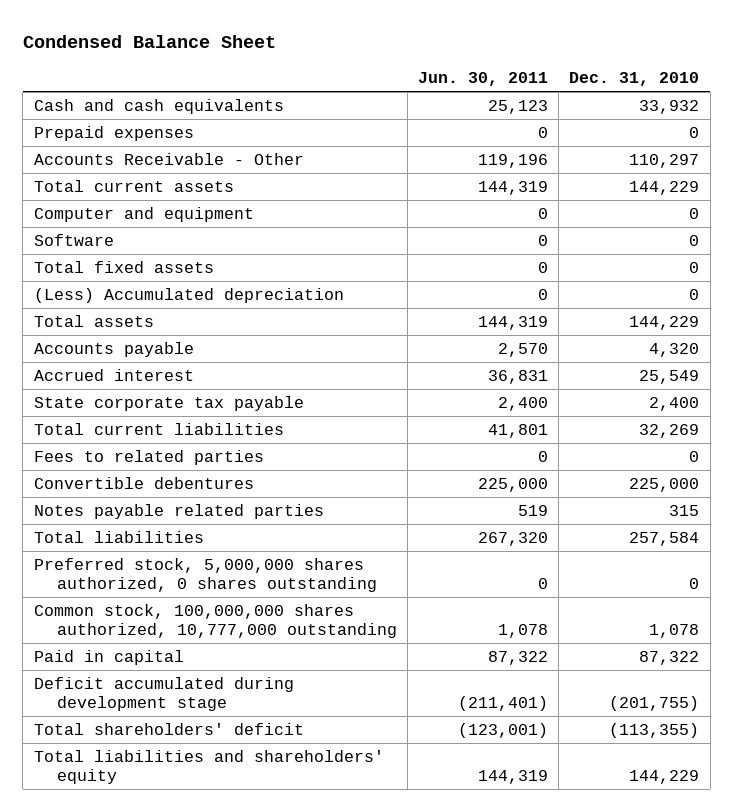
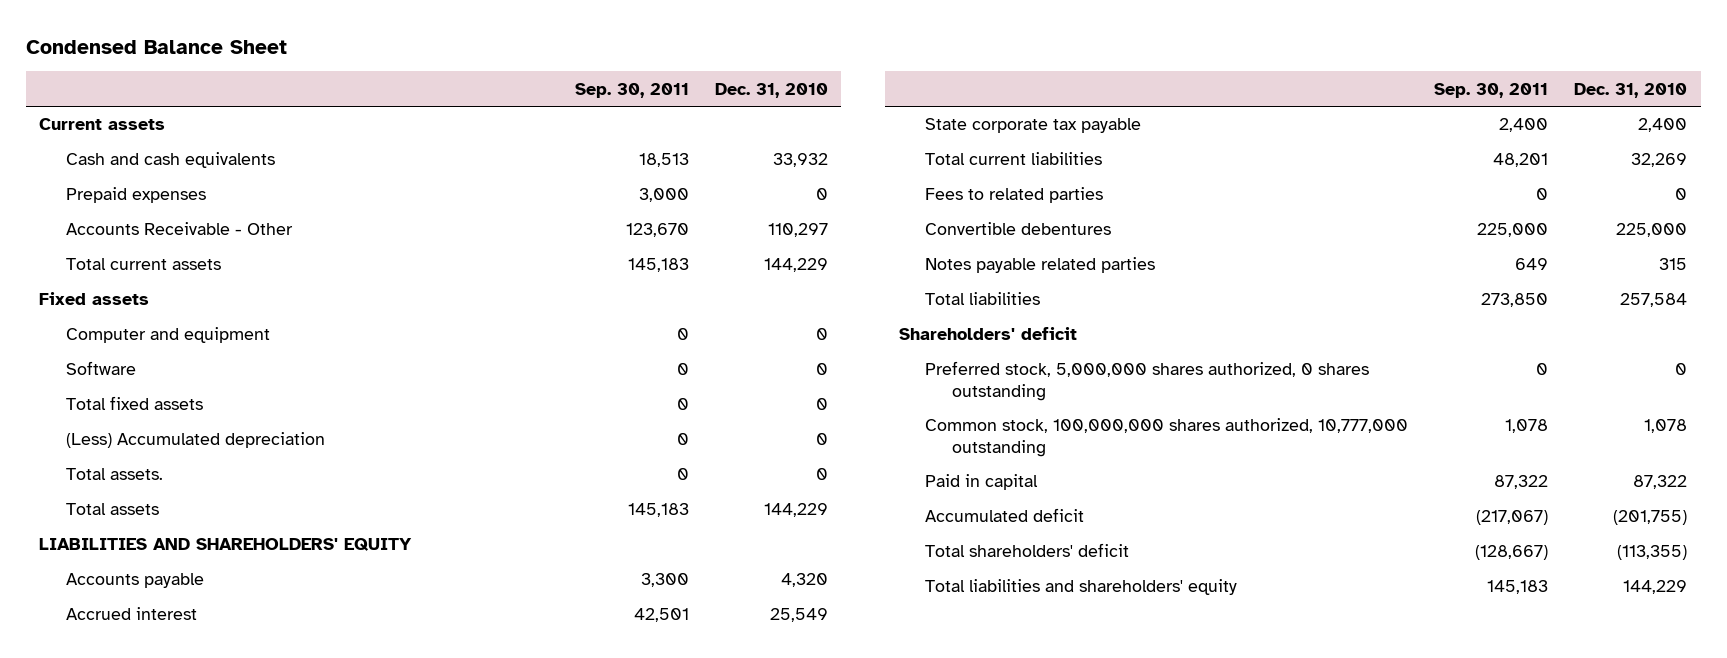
[418,72,549,87] Jun. 30, 2011 -> none
none -> [575,82,690,98] Sep. 30, 2011
none -> [39,118,166,131] Current assets
none -> [39,292,150,306] Fixed assets
none -> [65,468,163,481] Total assets.
none -> [39,538,413,552] LIABILITIES AND SHAREHOLDERS' EQUITY
none -> [898,327,1077,341] Shareholders' deficit
[33,676,294,712] Deficit accumulated during development stage -> [925,508,1085,523] Accumulated deficit

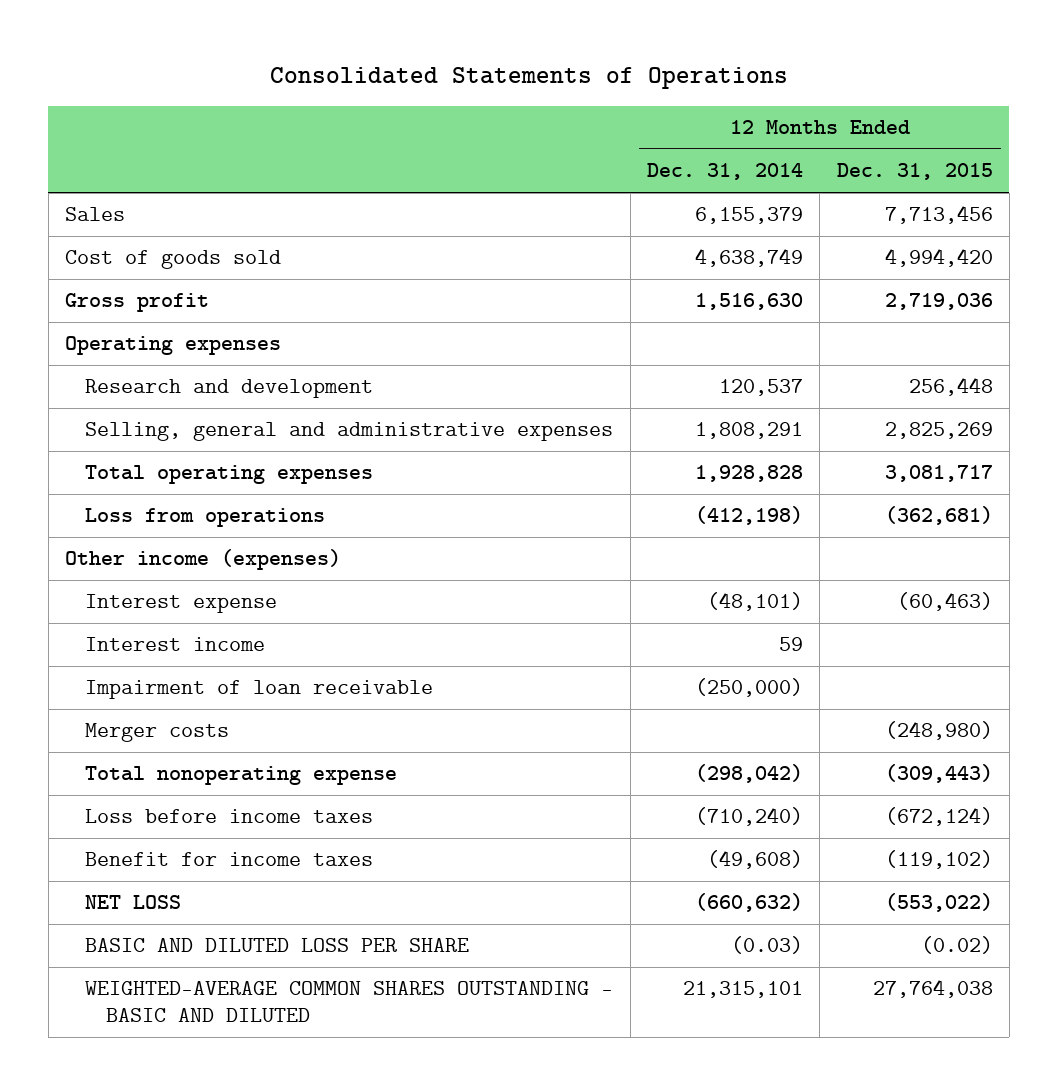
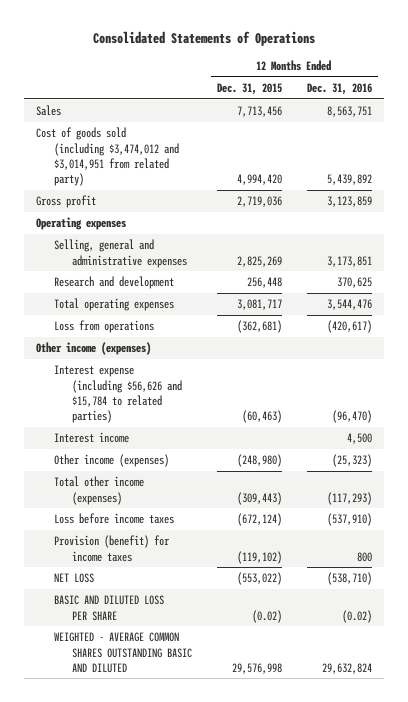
[646,163,803,181] Dec. 31, 2014 -> none
none -> [306,83,372,96] Dec. 31, 2016
[65,250,282,270] Cost of goods sold -> [36,127,180,187] Cost of goods sold (including $3,474,012 and $3,014,951 from related party)
[85,379,374,399] Research and development -> [54,276,175,290] Research and development
[85,594,278,614] Interest expense -> [54,365,182,424] Interest expense (including $56,626 and $15,784 to related parties)
[85,680,434,700] Impairment of loan receivable -> none
[85,723,230,743] Merger costs -> [54,454,170,468] Other income (expenses)
[85,766,398,786] Total nonoperating expense -> [54,476,145,505] Total other income (expenses)
[85,852,374,867] Benefit for income taxes -> [54,535,171,562] Provision (benefit) for income taxes
[85,981,614,1023] WEIGHTED-AVERAGE COMMON SHARES OUTSTANDING - BASIC AND DILUTED -> [54,632,192,673] WEIGHTED - AVERAGE COMMON SHARES OUTSTANDING BASIC AND DILUTED
[872,979,993,999] 27,764,038 -> [231,662,282,674] 29,576,998

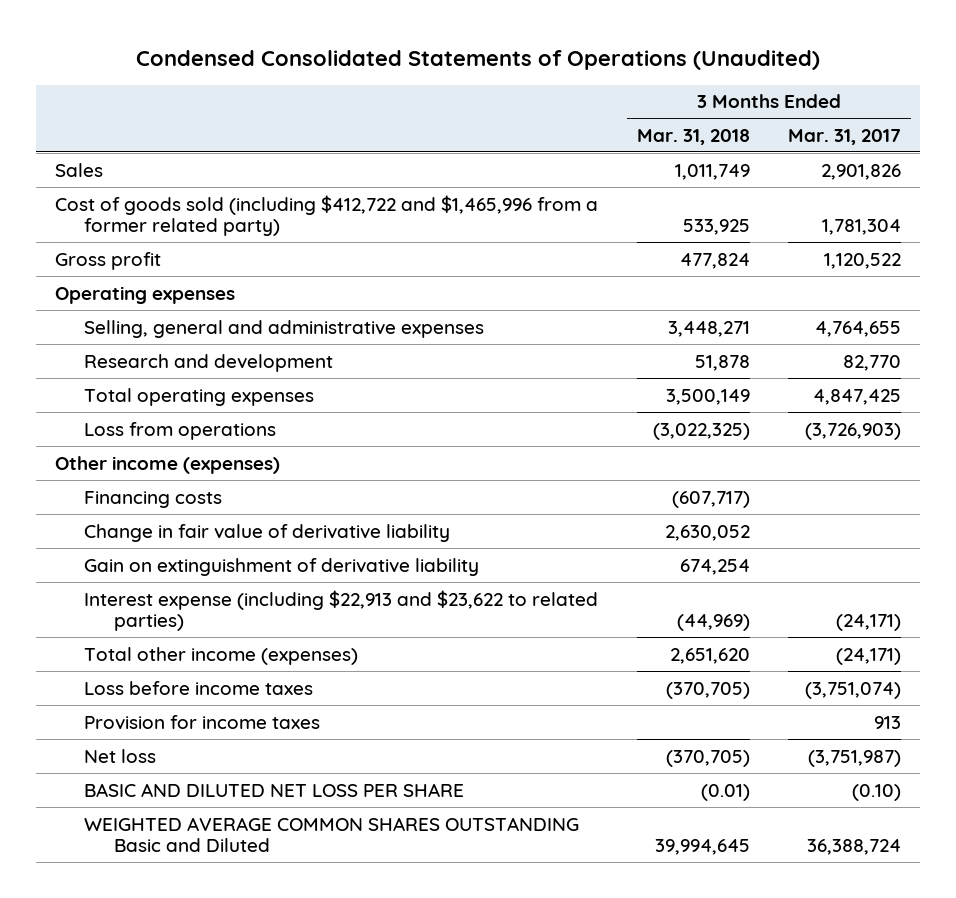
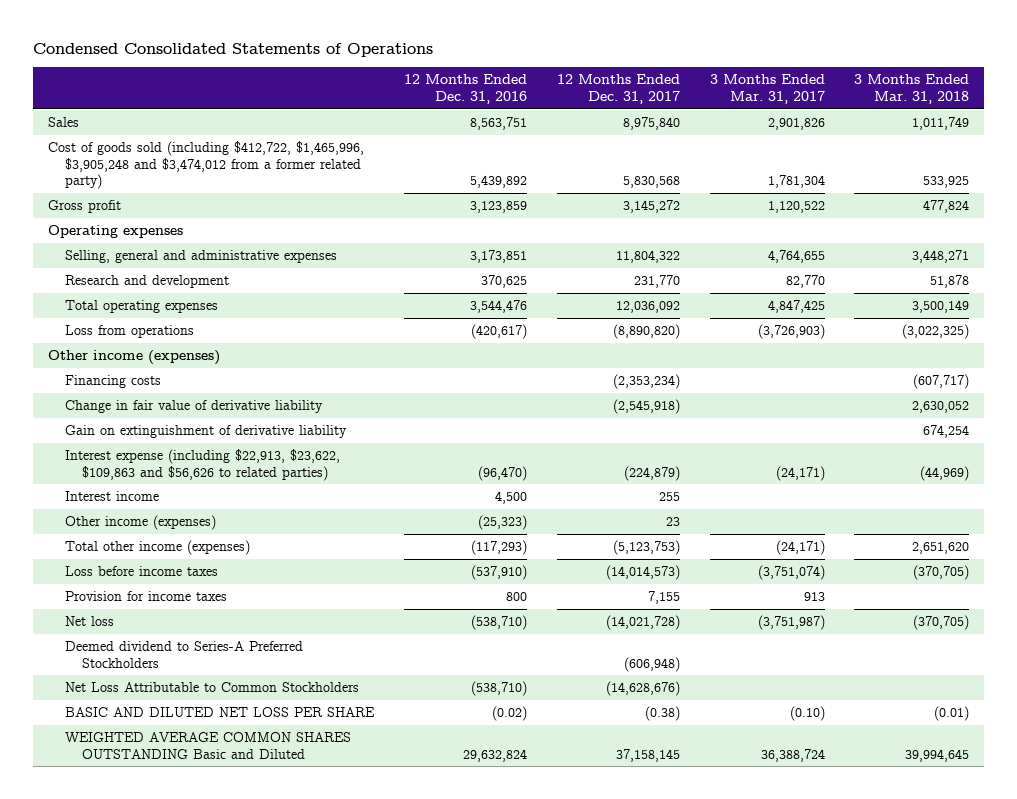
[136,49,821,70] Condensed Consolidated Statements of Operations (Unaudited) -> [33,42,434,57] Condensed Consolidated Statements of Operations
none -> [403,74,527,104] 12 Months Ended Dec. 31, 2016
none -> [556,74,680,104] 12 Months Ended Dec. 31, 2017
[55,194,599,237] Cost of goods sold (including $412,722 and $1,465,996 from a former related party) -> [47,141,364,189] Cost of goods sold (including $412,722, $1,465,996, $3,905,248 and $3,474,012 from a former related party)
[84,589,599,632] Interest expense (including $22,913 and $23,622 to related parties) -> [65,449,341,481] Interest expense (including $22,913, $23,622, $109,863 and $56,626 to related parties)
none -> [65,491,160,502] Interest income
none -> [65,515,217,531] Other income (expenses)
none -> [65,641,304,668] Deemed dividend to Series-A Preferred Stockholders
none -> [65,682,360,693] Net Loss Attributable to Common Stockholders

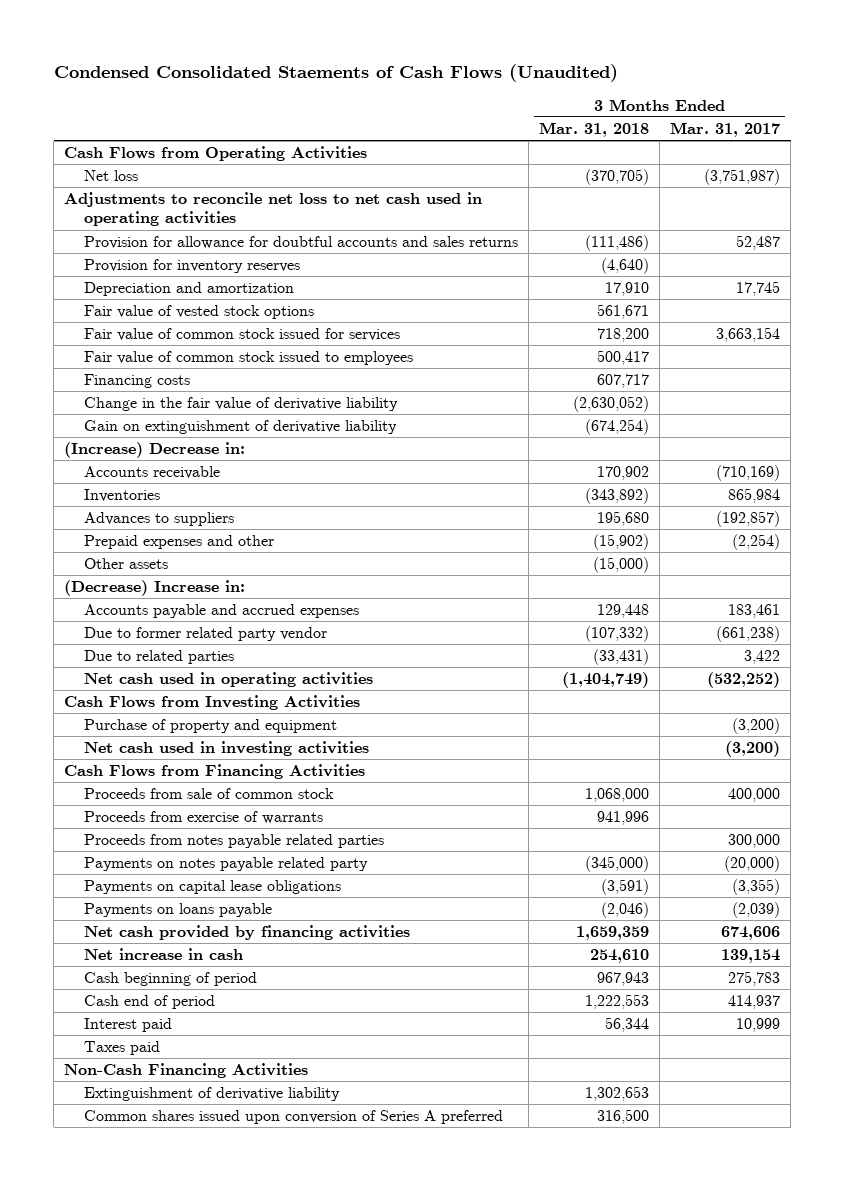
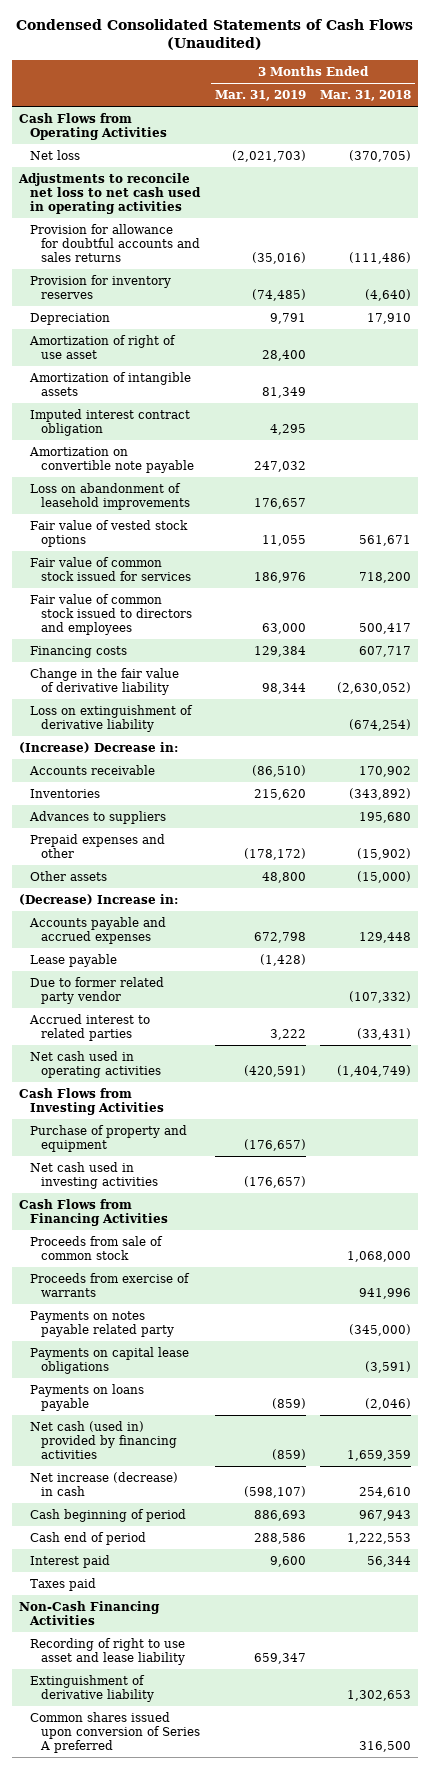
[53,63,618,82] Condensed Consolidated Staements of Cash Flows (Unaudited) -> [16,19,414,51] Condensed Consolidated Statements of Cash Flows (Unaudited)
[670,121,781,137] Mar. 31, 2017 -> none
none -> [214,89,306,101] Mar. 31, 2019
[84,282,295,297] Depreciation and amortization -> [30,312,111,325] Depreciation
none -> [29,334,177,359] Amortization of right of use asset
none -> [29,371,192,396] Amortization of intangible assets
none -> [30,408,191,436] Imputed interest contract obligation
none -> [29,446,195,473] Amortization on convertible note payable
none -> [30,482,191,510] Loss on abandonment of leasehold improvements
[84,351,414,366] Fair value of common stock issued to employees -> [30,593,193,635] Fair value of common stock issued to directors and employees
[84,420,398,435] Gain on extinguishment of derivative liability -> [30,704,194,732] Loss on extinguishment of derivative liability
none -> [30,953,118,967] Lease payable
[84,650,235,665] Due to related parties -> [29,1013,151,1041] Accrued interest to related parties
[84,834,385,849] Proceeds from notes payable related parties -> none
[84,925,411,941] Net cash provided by financing activities -> [30,1420,178,1459] Net cash (used in) provided by financing activities
[84,948,244,961] Net increase in cash -> [30,1471,179,1496] Net increase (decrease) in cash
none -> [30,1637,186,1665] Recording of right to use asset and lease liability

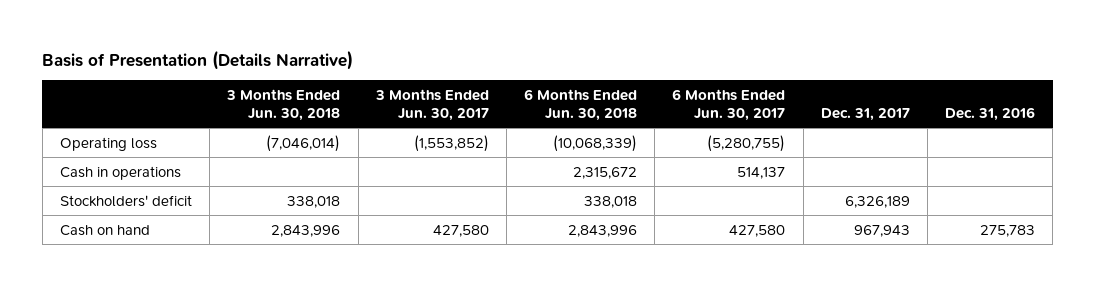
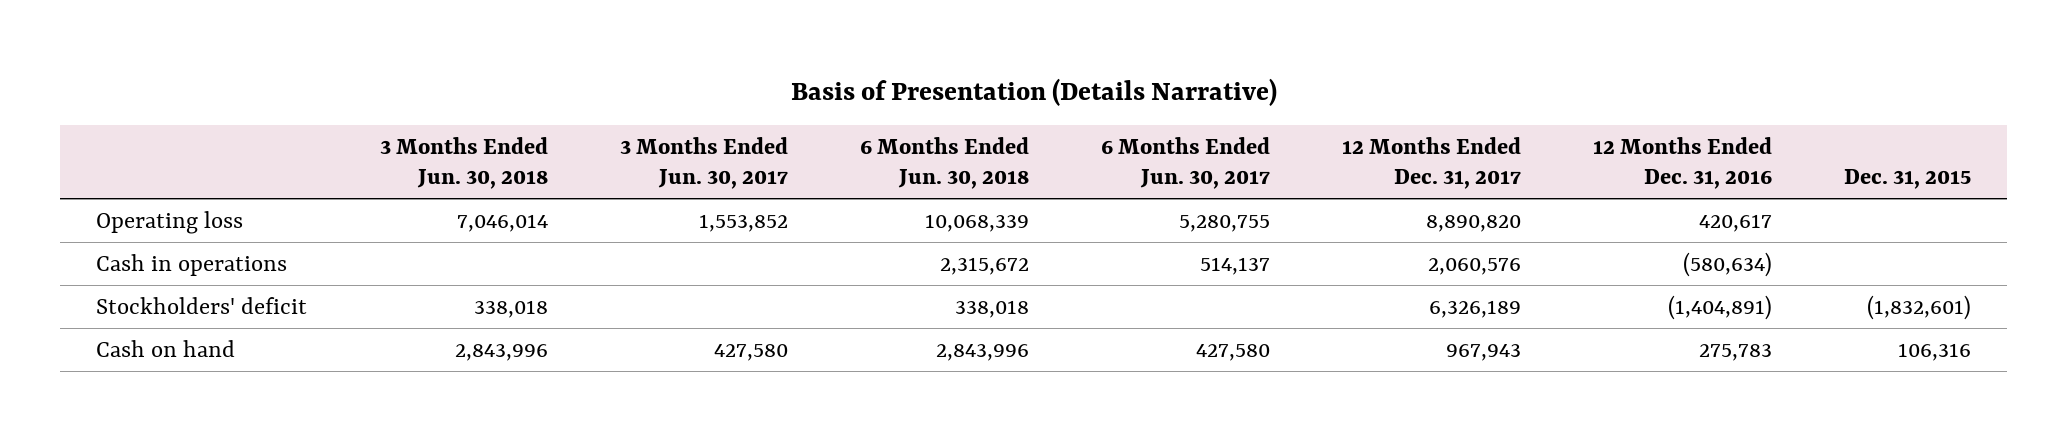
[820,107,910,121] Dec. 31, 2017 -> none
[945,106,1036,121] Dec. 31, 2016 -> none
none -> [1341,136,1521,190] 12 Months Ended Dec. 31, 2017
none -> [1592,136,1772,190] 12 Months Ended Dec. 31, 2016
none -> [1843,169,1971,190] Dec. 31, 2015
[266,134,341,152] (7,046,014) -> [456,213,548,232] 7,046,014
[413,134,489,152] (1,553,852) -> [698,213,788,232] 1,553,852
[553,134,638,152] (10,068,339) -> [924,213,1029,232] 10,068,339
[707,134,786,152] (5,280,755) -> [1178,214,1270,232] 5,280,755

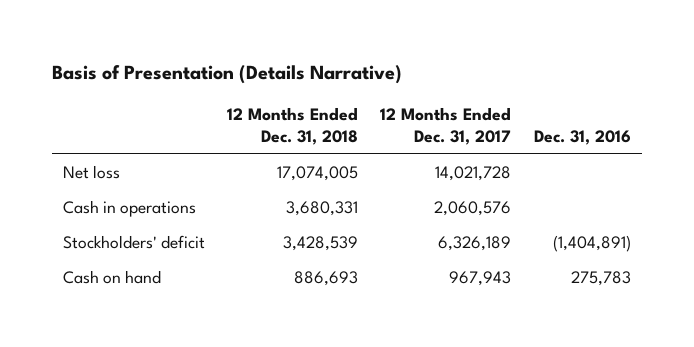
[379,136,548,190] 3 Months Ended Jun. 30, 2018 -> none
[619,136,788,190] 3 Months Ended Jun. 30, 2017 -> none
[859,136,1029,190] 6 Months Ended Jun. 30, 2018 -> none
[1100,136,1270,190] 6 Months Ended Jun. 30, 2017 -> none
[1592,136,1772,190] 12 Months Ended Dec. 31, 2016 -> none
[1843,169,1971,190] Dec. 31, 2015 -> none
none -> [227,106,359,146] 12 Months Ended Dec. 31, 2018
none -> [533,130,631,146] Dec. 31, 2016
[96,210,244,234] Operating loss -> none
none -> [63,165,121,180] Net loss

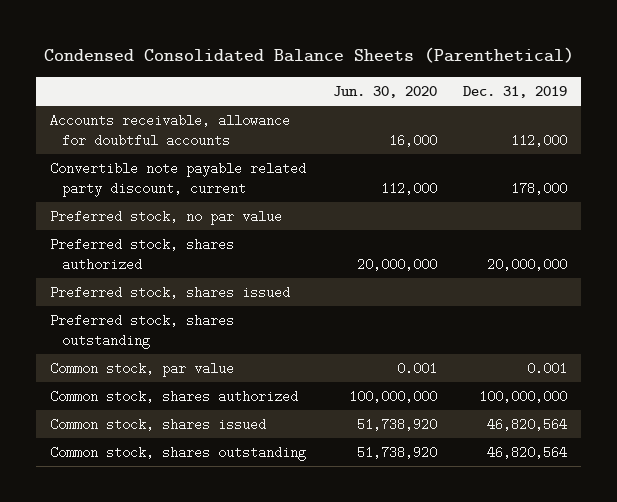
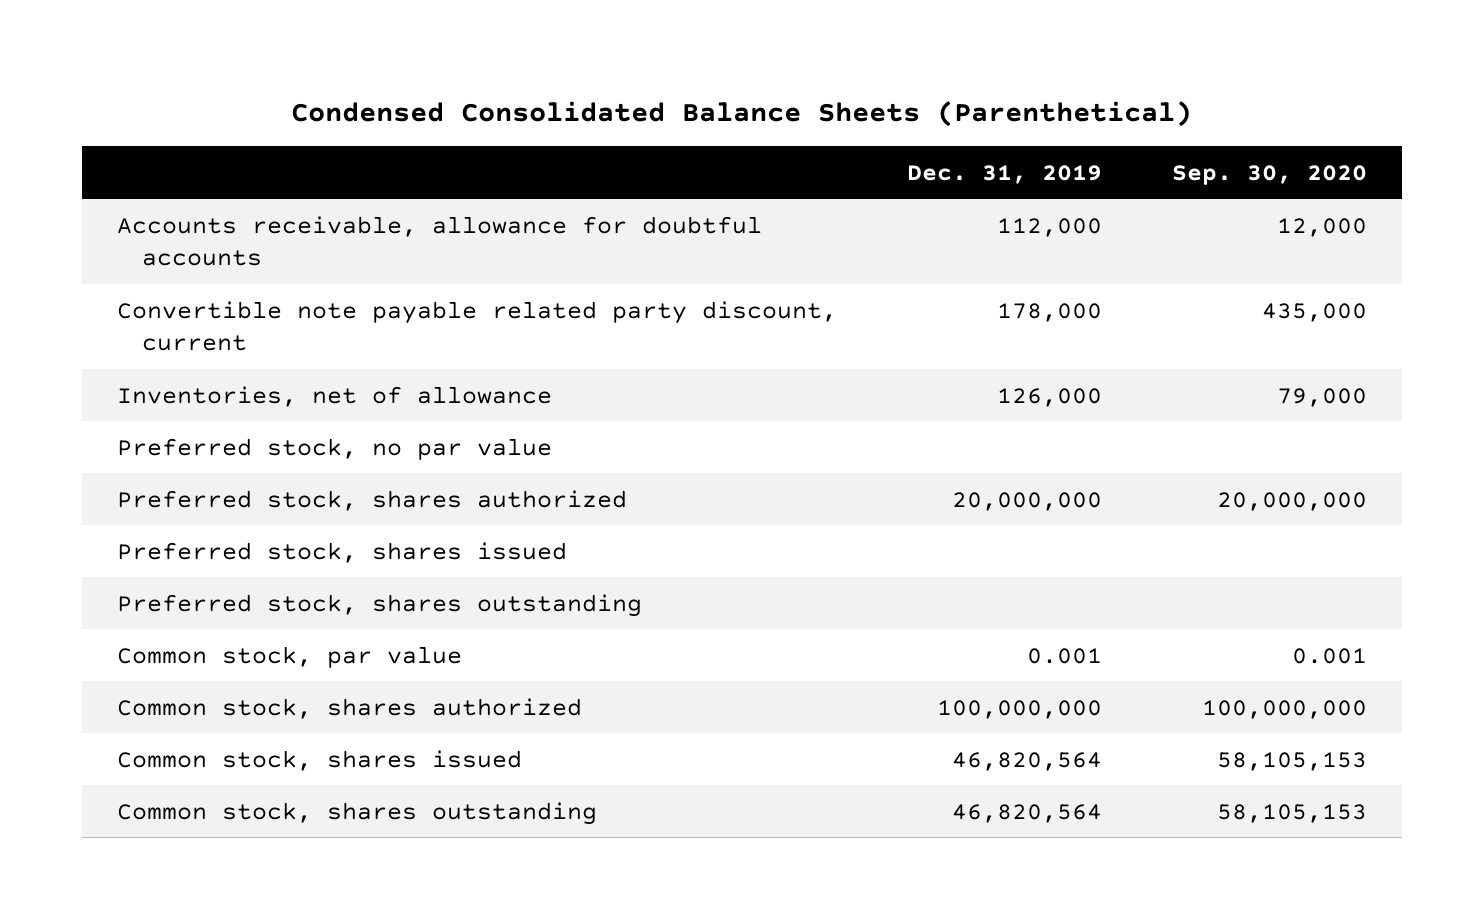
[332,86,437,99] Jun. 30, 2020 -> none
none -> [1171,164,1367,185] Sep. 30, 2020
none -> [116,385,552,407] Inventories, net of allowance

